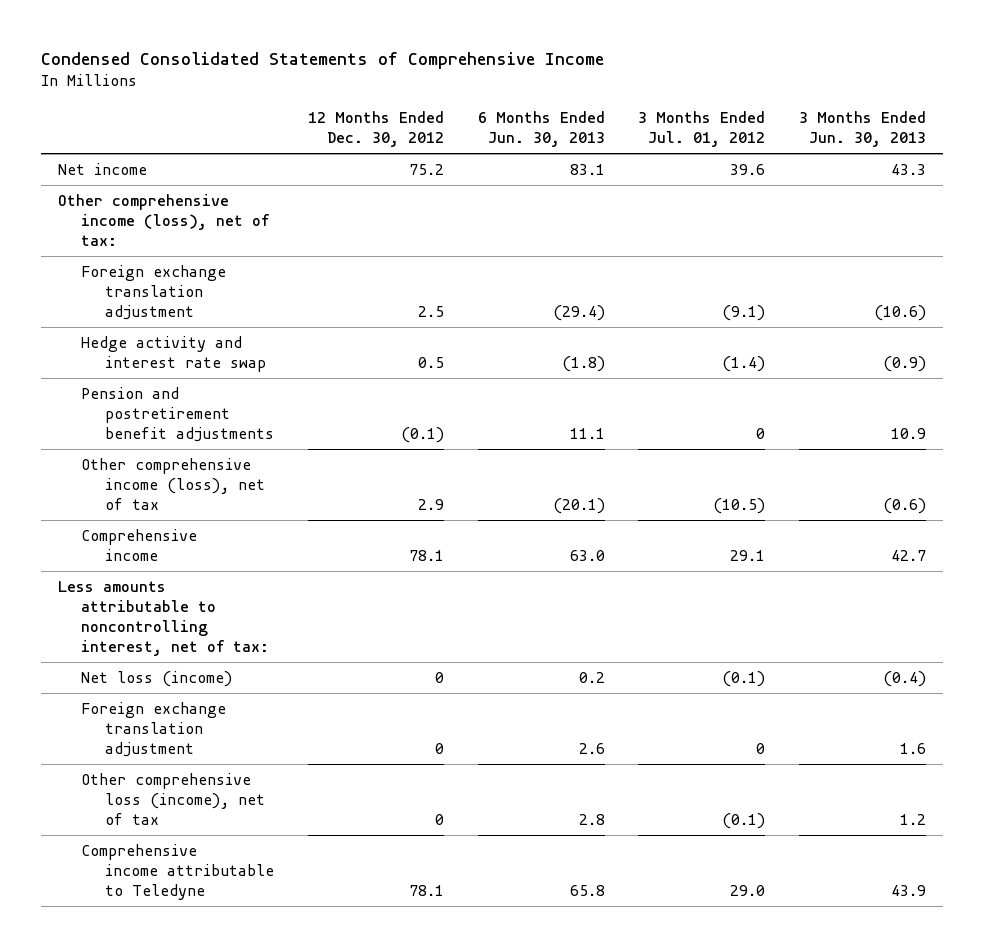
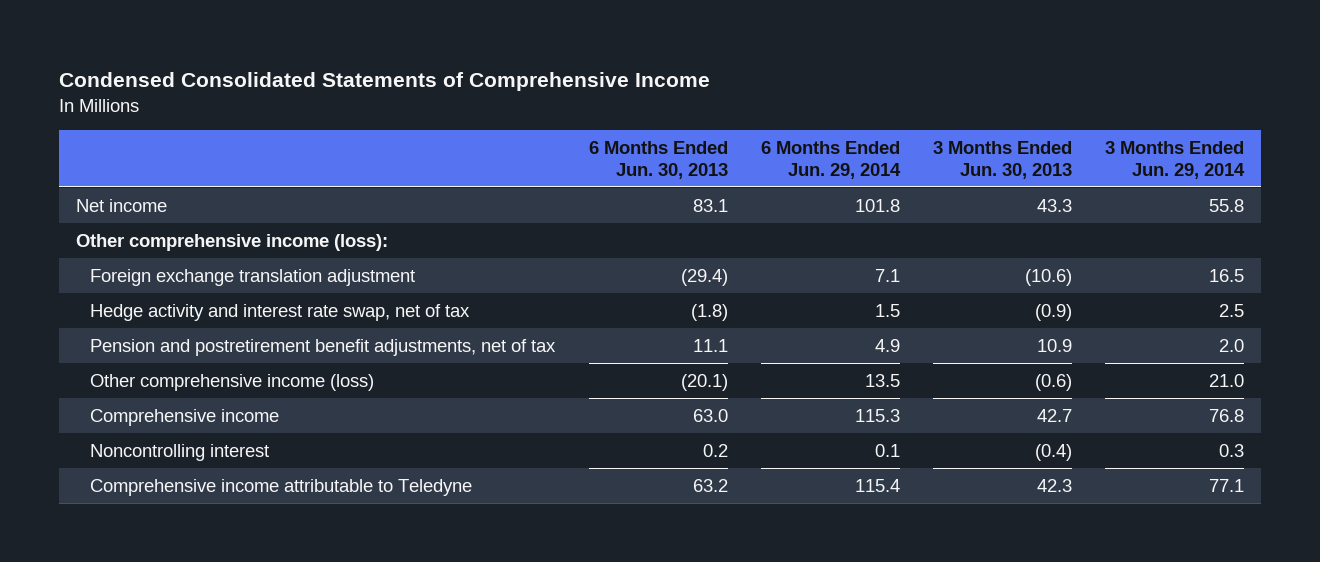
[307,111,444,148] 12 Months Ended Dec. 30, 2012 -> none
[638,111,766,148] 3 Months Ended Jul. 01, 2012 -> none
none -> [760,140,901,179] 6 Months Ended Jun. 29, 2014
none -> [1105,140,1246,179] 3 Months Ended Jun. 29, 2014
[57,193,271,246] Other comprehensive income (loss), net of tax: -> [75,233,388,251] Other comprehensive income (loss):
[81,335,266,372] Hedge activity and interest rate swap -> [90,303,471,321] Hedge activity and interest rate swap, net of tax
[81,386,274,442] Pension and postretirement benefit adjustments -> [90,338,557,356] Pension and postretirement benefit adjustments, net of tax
[81,457,265,510] Other comprehensive income (loss), net of tax -> [90,373,375,391] Other comprehensive income (loss)
[57,580,270,656] Less amounts attributable to noncontrolling interest, net of tax: -> none
[81,701,227,757] Foreign exchange translation adjustment -> none
[81,772,265,825] Other comprehensive loss (income), net of tax -> none
[81,670,233,687] Net loss (income) -> [90,443,270,461] Noncontrolling interest
[569,884,605,896] 65.8 -> [692,478,728,492] 63.2
[891,884,927,896] 43.9 -> [1037,478,1073,492] 42.3

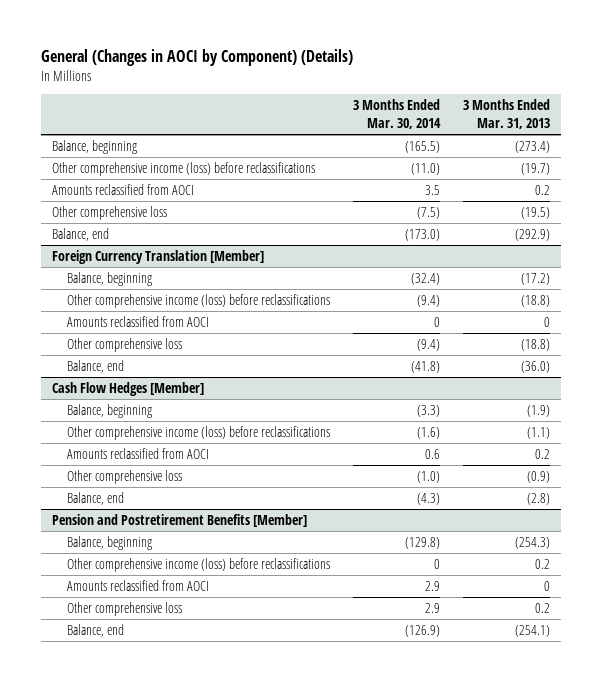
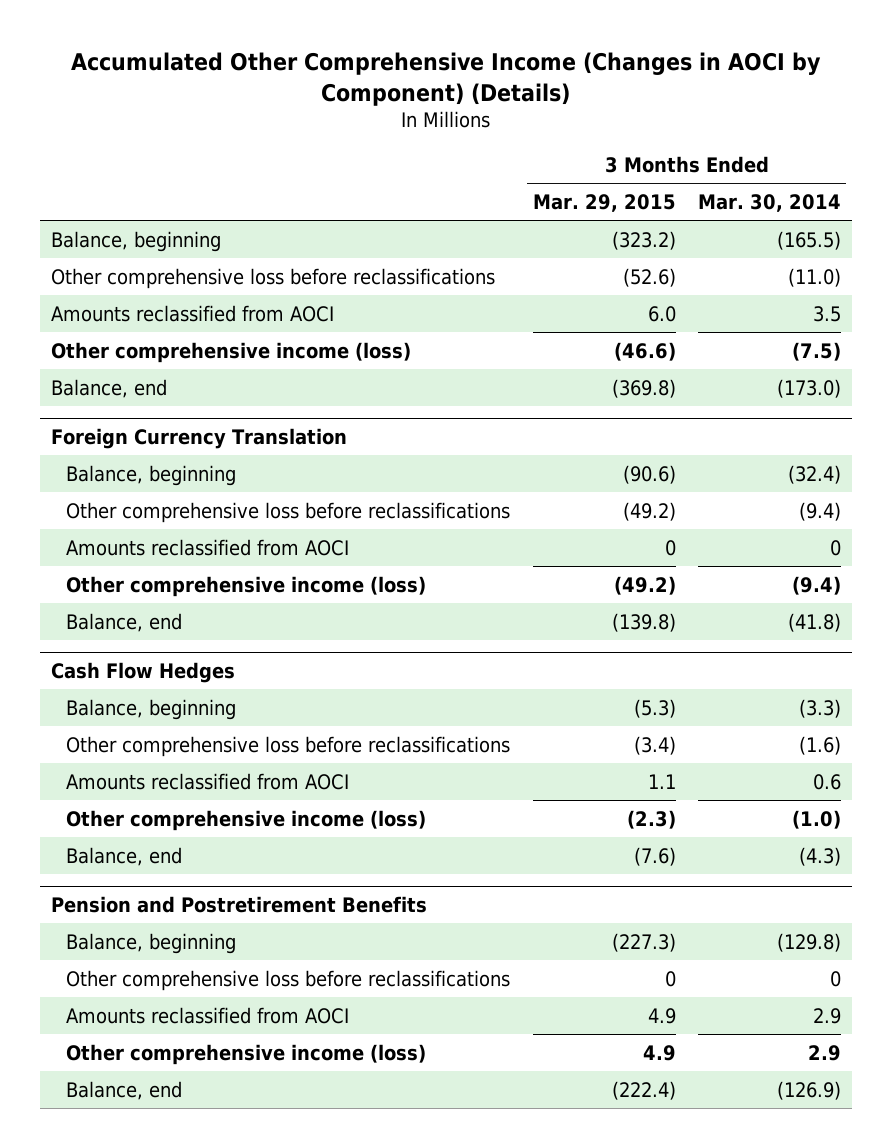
[40,49,353,67] General (Changes in AOCI by Component) (Details) -> [71,52,822,106] Accumulated Other Comprehensive Income (Changes in AOCI by Component) (Details)
[462,99,550,129] 3 Months Ended Mar. 31, 2013 -> none
none -> [532,194,676,213] Mar. 29, 2015
[52,162,316,177] Other comprehensive income (loss) before reclassifications -> [51,267,496,289] Other comprehensive loss before reclassifications
[52,206,168,221] Other comprehensive loss -> [51,341,412,363] Other comprehensive income (loss)
[52,250,265,265] Foreign Currency Translation [Member] -> [51,428,348,450] Foreign Currency Translation
[67,294,331,309] Other comprehensive income (loss) before reclassifications -> [66,501,511,523] Other comprehensive loss before reclassifications
[67,338,183,353] Other comprehensive loss -> [66,575,427,597] Other comprehensive income (loss)
[52,382,205,397] Cash Flow Hedges [Member] -> [51,662,236,684] Cash Flow Hedges
[67,426,331,441] Other comprehensive income (loss) before reclassifications -> [66,735,511,757] Other comprehensive loss before reclassifications
[67,470,183,485] Other comprehensive loss -> [66,809,427,831] Other comprehensive income (loss)
[52,514,308,528] Pension and Postretirement Benefits [Member] -> [51,896,428,914] Pension and Postretirement Benefits
[67,558,331,573] Other comprehensive income (loss) before reclassifications -> [66,969,511,991] Other comprehensive loss before reclassifications
[67,602,183,617] Other comprehensive loss -> [66,1043,427,1065] Other comprehensive income (loss)

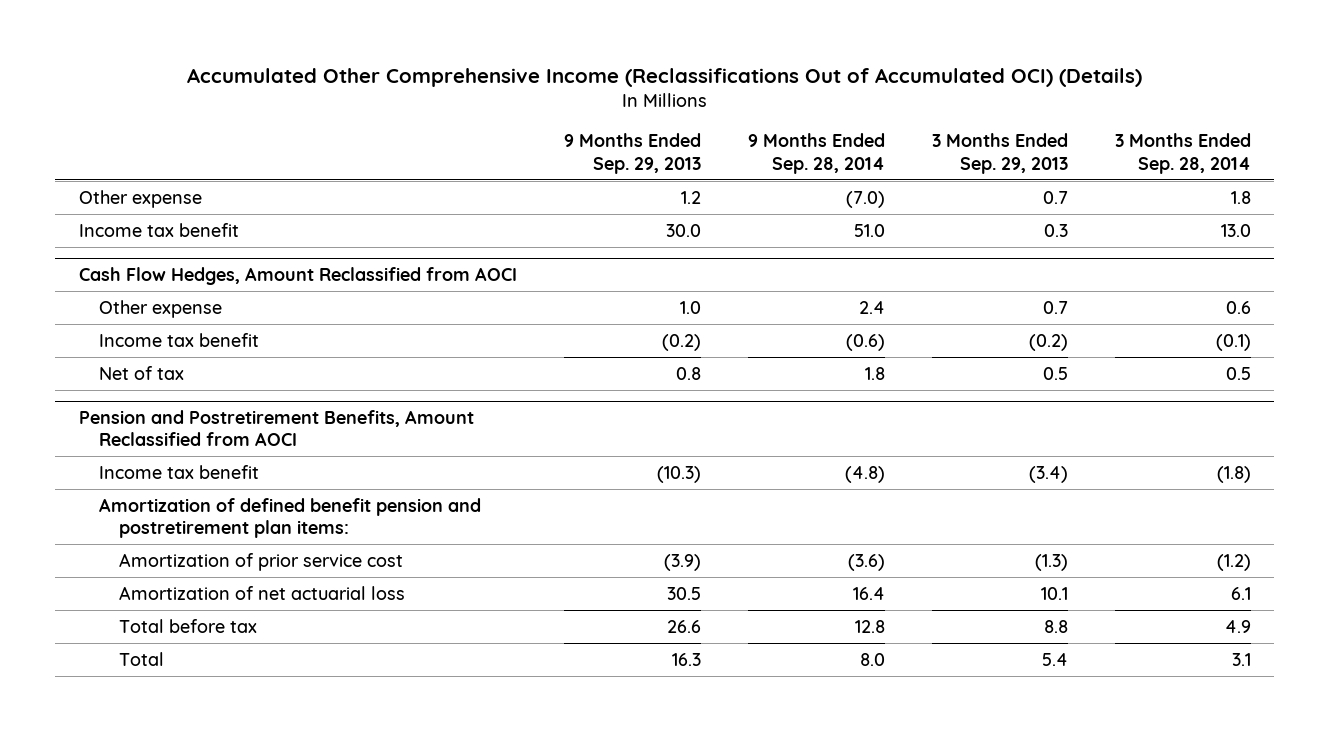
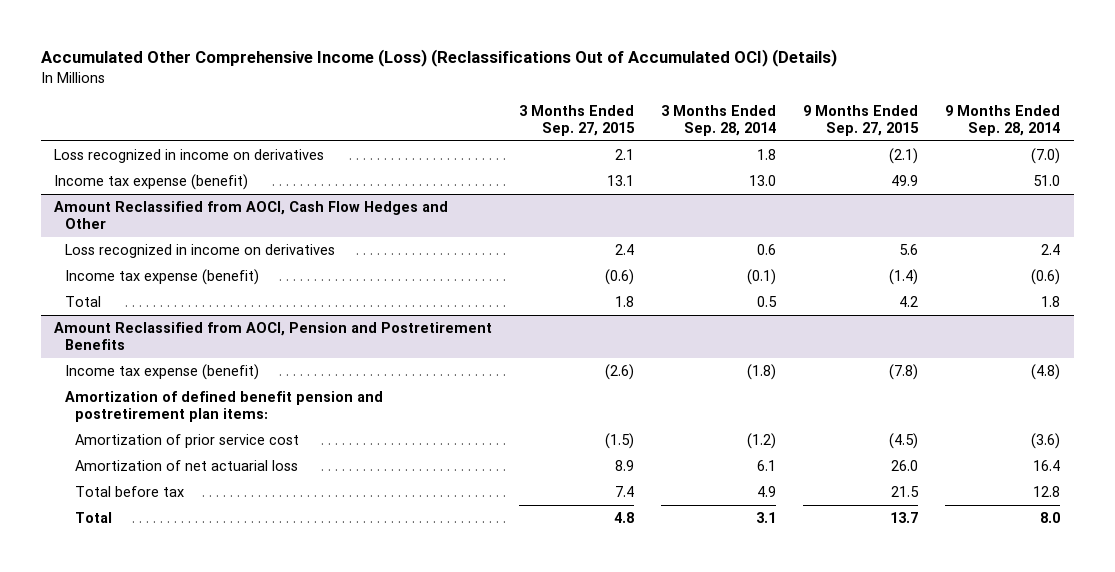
[186,67,1142,87] Accumulated Other Comprehensive Income (Reclassifications Out of Accumulated OCI) (Details) -> [40,49,837,68] Accumulated Other Comprehensive Income (Loss) (Reclassifications Out of Accumulated OCI) (Details)
[563,133,701,174] 9 Months Ended Sep. 29, 2013 -> none
[931,133,1068,174] 3 Months Ended Sep. 29, 2013 -> none
none -> [519,104,636,136] 3 Months Ended Sep. 27, 2015
none -> [803,104,920,136] 9 Months Ended Sep. 27, 2015
[78,189,202,208] Other expense -> [54,149,325,164] Loss recognized in income on derivatives
[78,222,239,237] Income tax benefit -> [54,174,249,191] Income tax expense (benefit)
[78,266,517,285] Cash Flow Hedges, Amount Reclassified from AOCI -> [54,201,449,230] Amount Reclassified from AOCI, Cash Flow Hedges and Other
[98,299,222,318] Other expense -> [64,244,335,259] Loss recognized in income on derivatives
[98,332,259,347] Income tax benefit -> [64,269,259,286] Income tax expense (benefit)
[98,365,184,380] Net of tax -> [64,296,101,308] Total
[78,409,474,447] Pension and Postretirement Benefits, Amount Reclassified from AOCI -> [54,322,493,351] Amount Reclassified from AOCI, Pension and Postretirement Benefits
[98,464,259,479] Income tax benefit -> [64,364,259,381] Income tax expense (benefit)

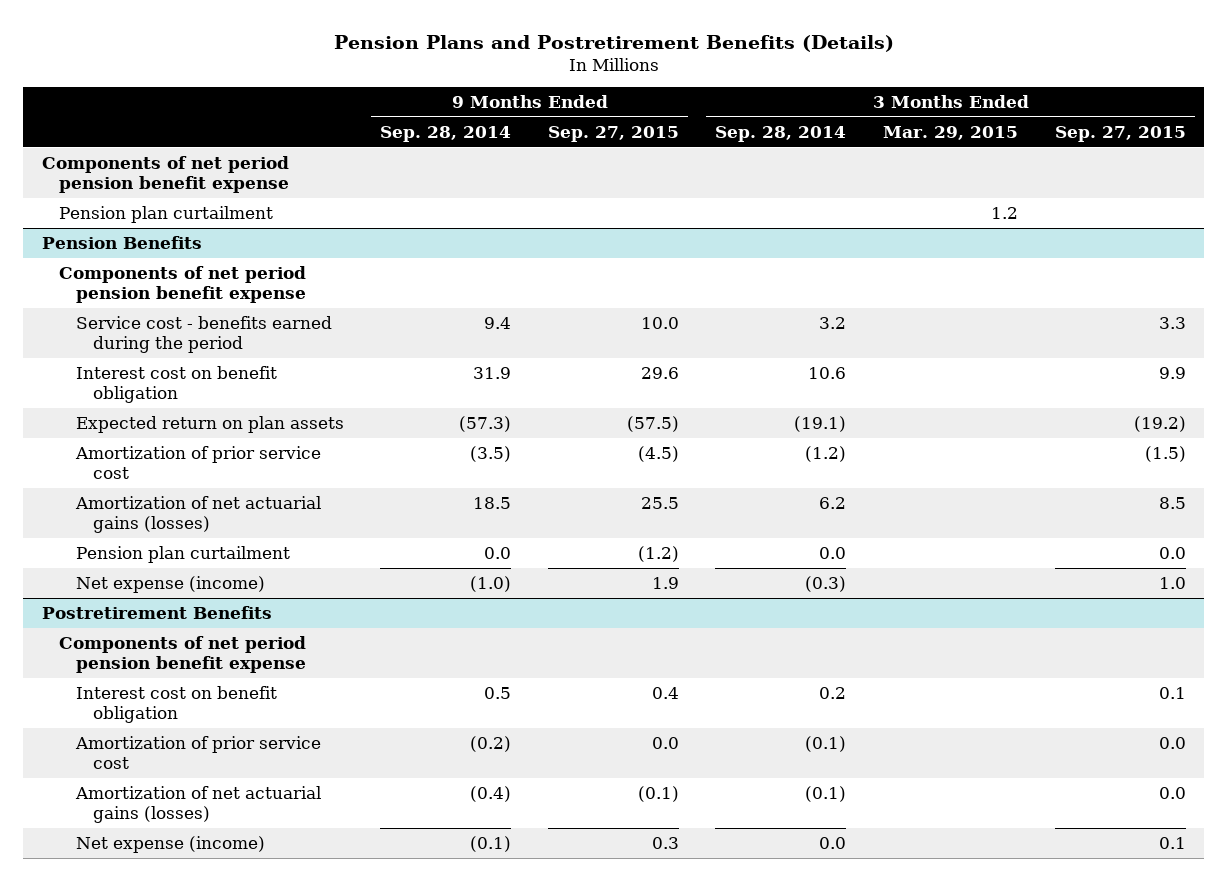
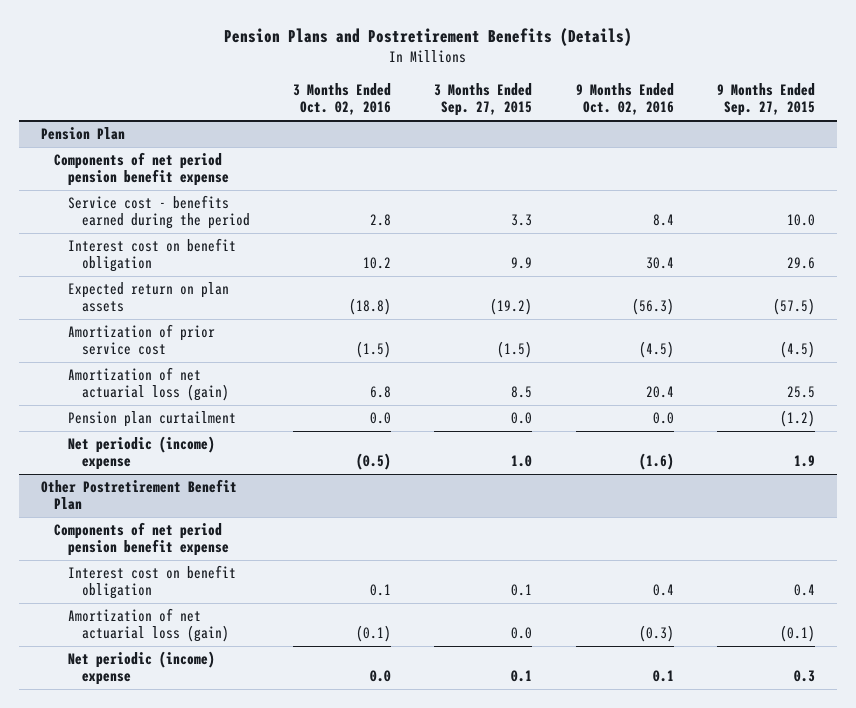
[380,125,512,142] Sep. 28, 2014 -> none
[715,125,847,142] Sep. 28, 2014 -> none
[882,125,1018,140] Mar. 29, 2015 -> none
none -> [292,83,391,116] 3 Months Ended Oct. 02, 2016
none -> [575,83,674,116] 9 Months Ended Oct. 02, 2016
[41,155,289,194] Components of net period pension benefit expense -> none
[58,205,273,223] Pension plan curtailment -> none
[41,235,202,249] Pension Benefits -> [40,127,125,141] Pension Plan
[74,495,321,534] Amortization of net actuarial gains (losses) -> [67,367,229,402] Amortization of net actuarial loss (gain)
[75,575,265,593] Net expense (income) -> [67,436,215,471] Net periodic (income) expense
[41,605,272,619] Postretirement Benefits -> [40,479,237,511] Other Postretirement Benefit Plan
[74,735,321,770] Amortization of prior service cost -> none
[74,785,321,824] Amortization of net actuarial gains (losses) -> [67,608,229,643] Amortization of net actuarial loss (gain)
[75,835,265,853] Net expense (income) -> [67,651,215,686] Net periodic (income) expense

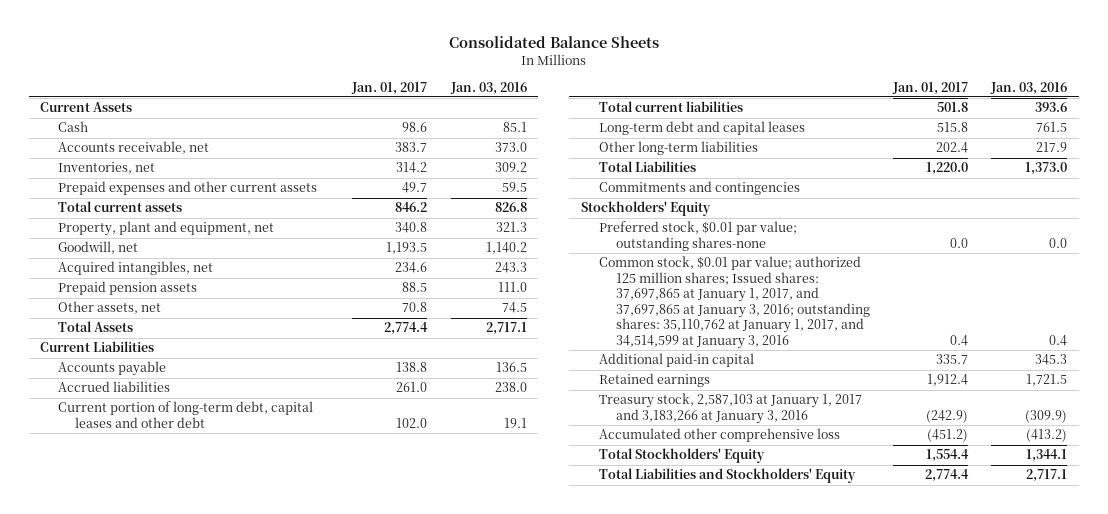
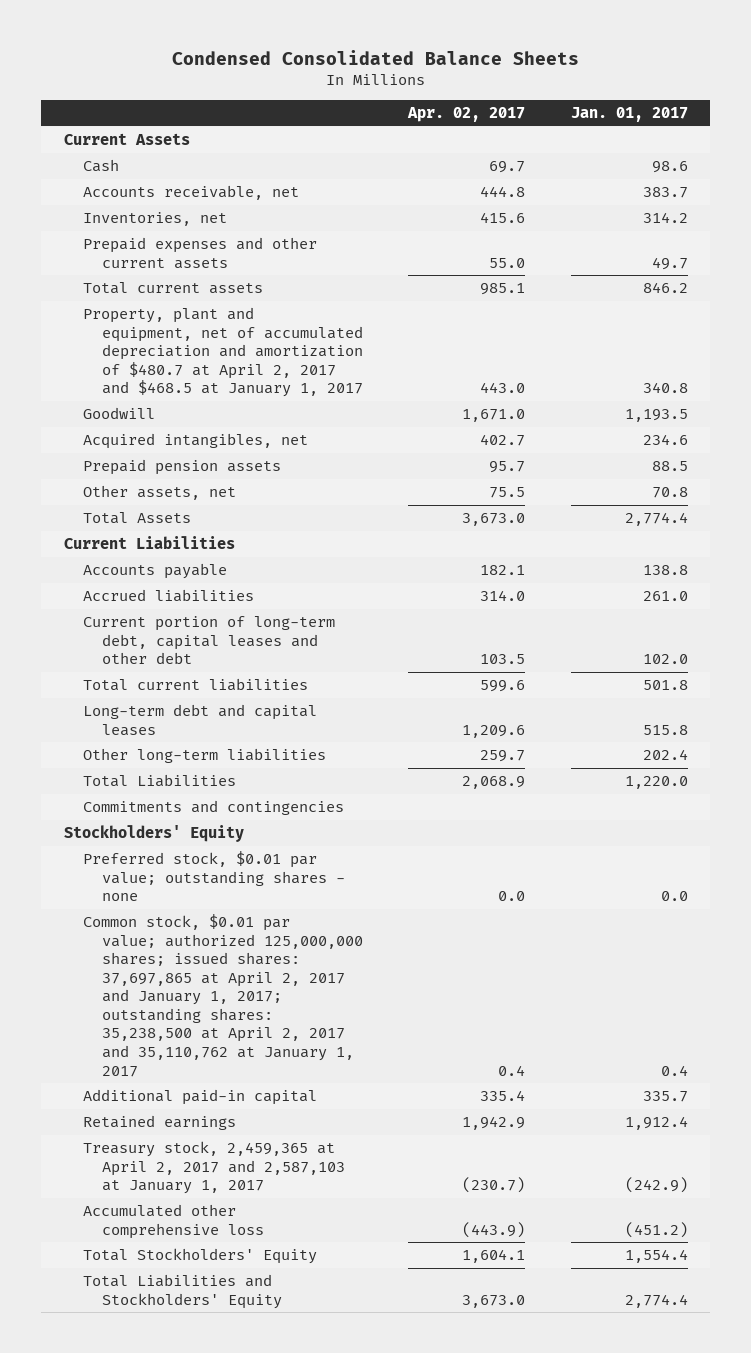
[448,35,659,48] Consolidated Balance Sheets -> [171,49,579,65] Condensed Consolidated Balance Sheets
[449,81,527,95] Jan. 03, 2016 -> none
none -> [407,107,526,123] Apr. 02, 2017
[57,221,274,237] Property, plant and equipment, net -> [83,307,364,398] Property, plant and equipment, net of accumulated depreciation and amortization of $480.7 at April 2, 2017 and $468.5 at January 1, 2017
[57,241,138,255] Goodwill, net -> [83,407,156,420] Goodwill
[598,221,797,251] Preferred stock, $0.01 par value; outstanding shares-none -> [83,851,346,902] Preferred stock, $0.01 par value; outstanding shares - none
[598,256,871,349] Common stock, $0.01 par value; authorized 125 million shares; Issued shares: 37,697,865 at January 1, 2017, and 37,697,865 at January 3, 2016; outstanding shares: 35,110,762 at January 1, 2017, and 34,514,599 at January 3, 2016 -> [83,914,364,1077] Common stock, $0.01 par value; authorized 125,000,000 shares; issued shares: 37,697,865 at April 2, 2017 and January 1, 2017; outstanding shares: 35,238,500 at April 2, 2017 and 35,110,762 at January 1, 2017
[598,393,862,424] Treasury stock, 2,587,103 at January 1, 2017 and 3,183,266 at January 3, 2016 -> [83,1141,346,1195] Treasury stock, 2,459,365 at April 2, 2017 and 2,587,103 at January 1, 2017

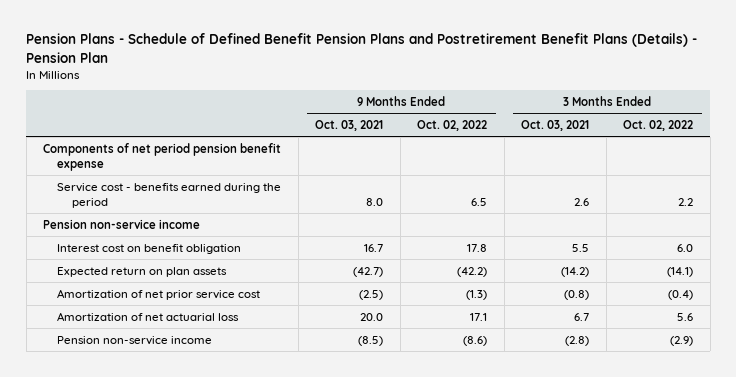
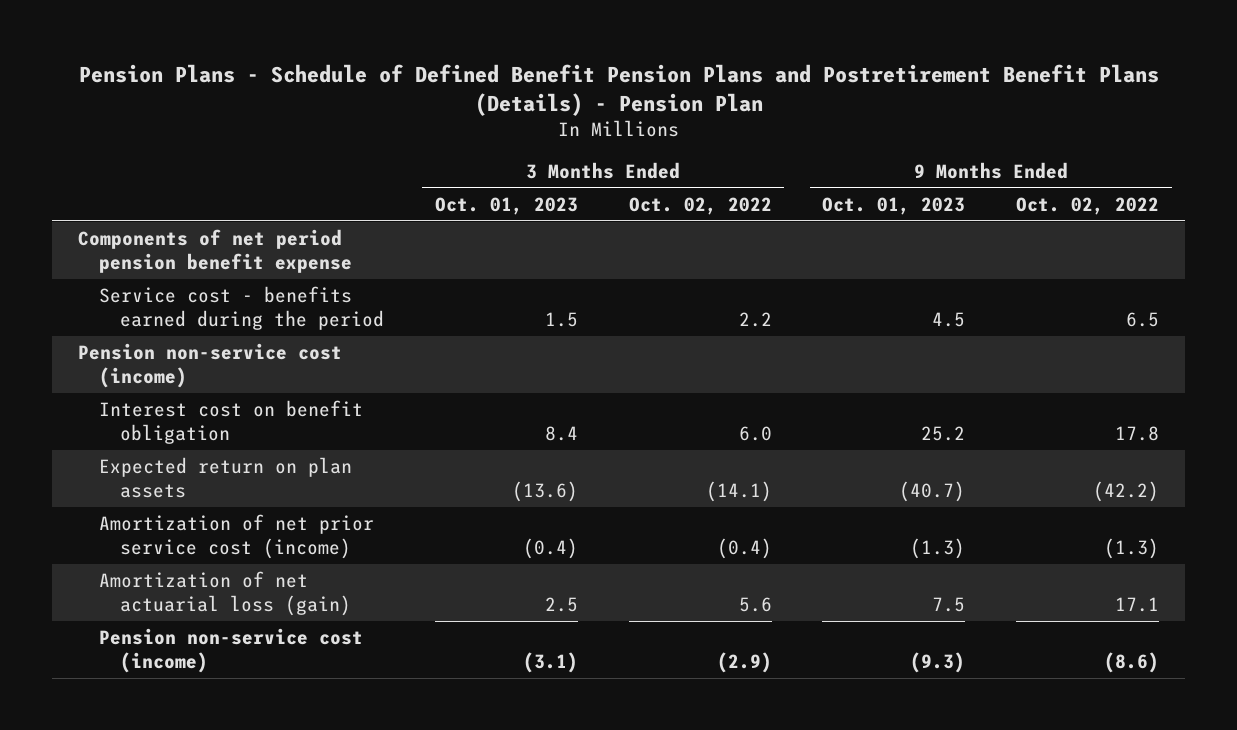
[315,119,384,131] Oct. 03, 2021 -> none
[521,119,590,131] Oct. 03, 2021 -> none
none -> [434,197,578,216] Oct. 01, 2023
none -> [822,197,966,216] Oct. 01, 2023
[43,218,201,229] Pension non-service income -> [77,343,342,389] Pension non-service cost (income)
[57,288,261,300] Amortization of net prior service cost -> [98,514,374,560] Amortization of net prior service cost (income)
[57,311,240,321] Amortization of net actuarial loss -> [98,571,351,617] Amortization of net actuarial loss (gain)
[57,335,213,345] Pension non-service income -> [98,628,363,674] Pension non-service cost (income)

